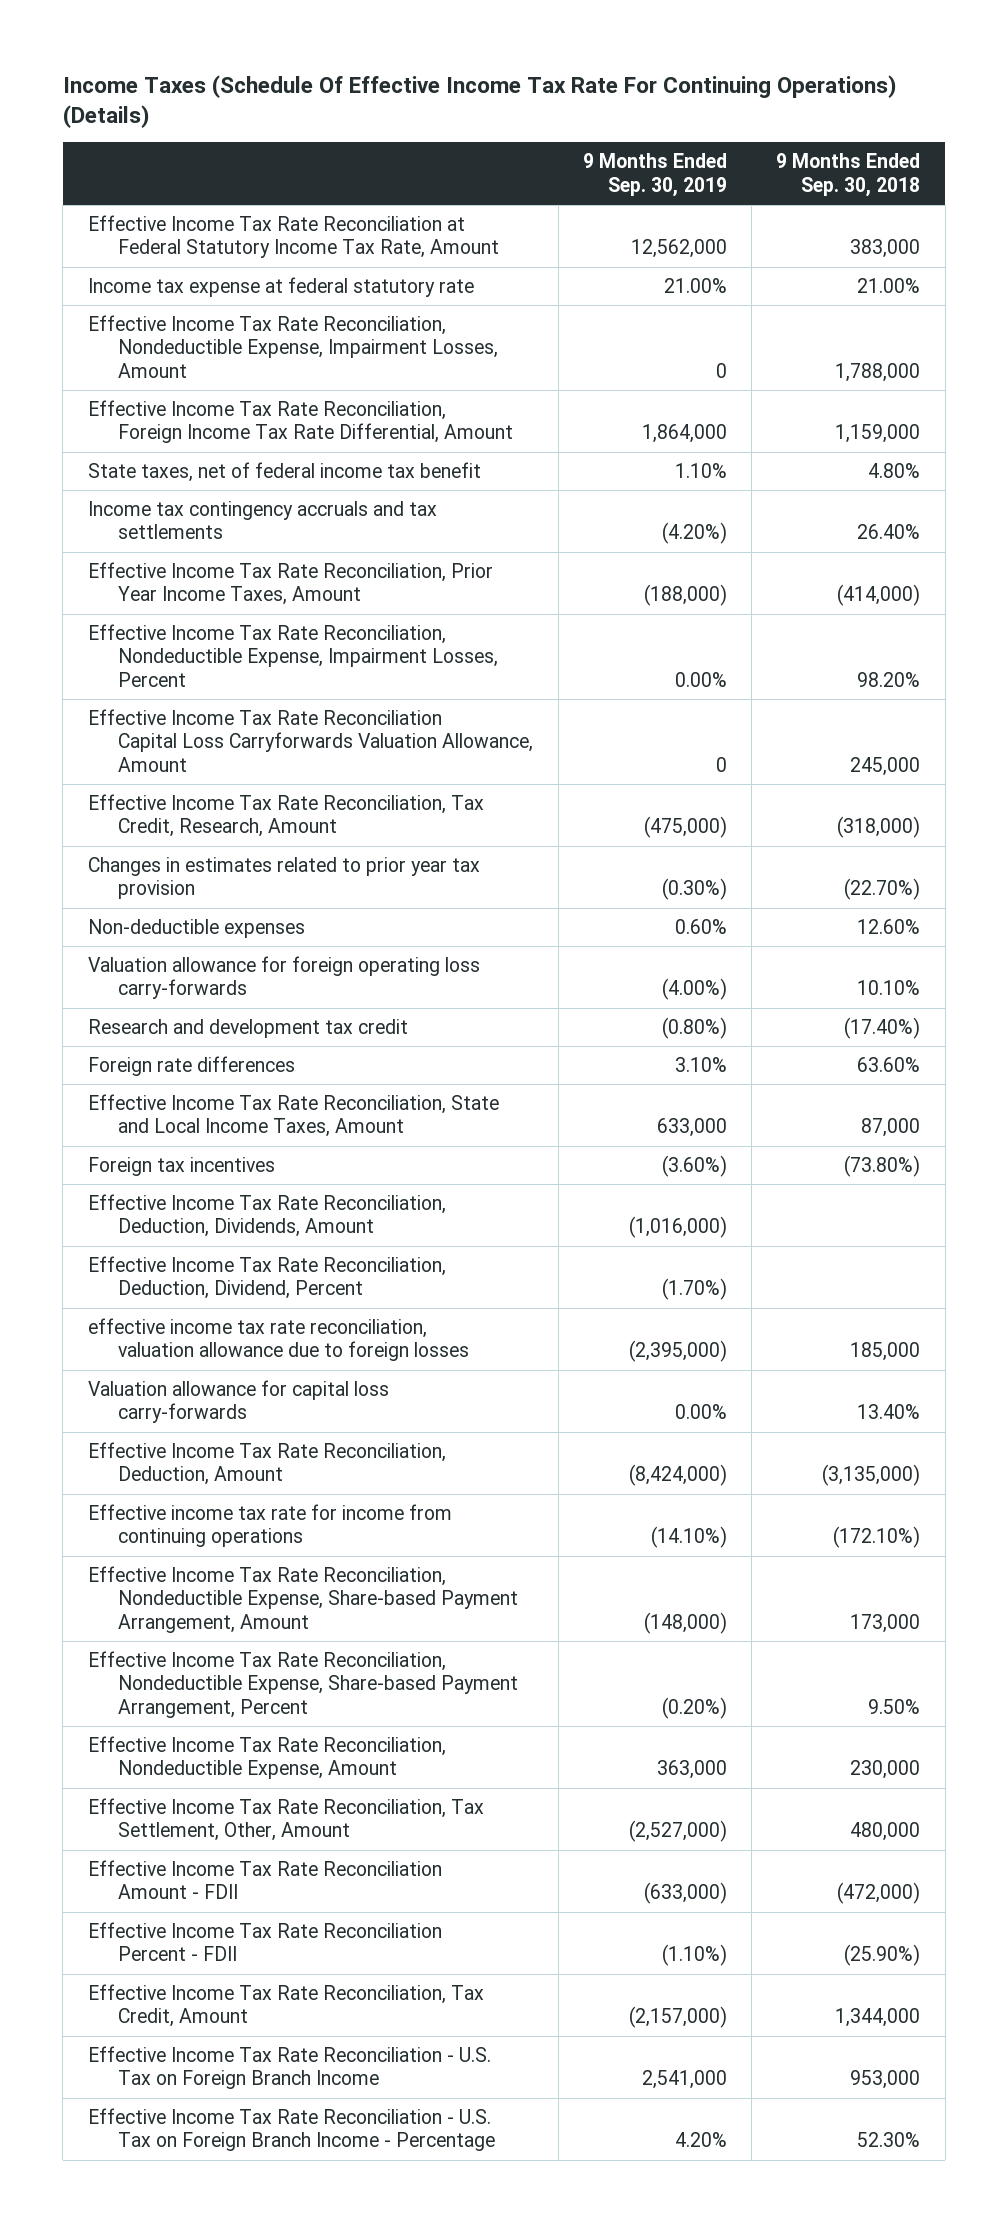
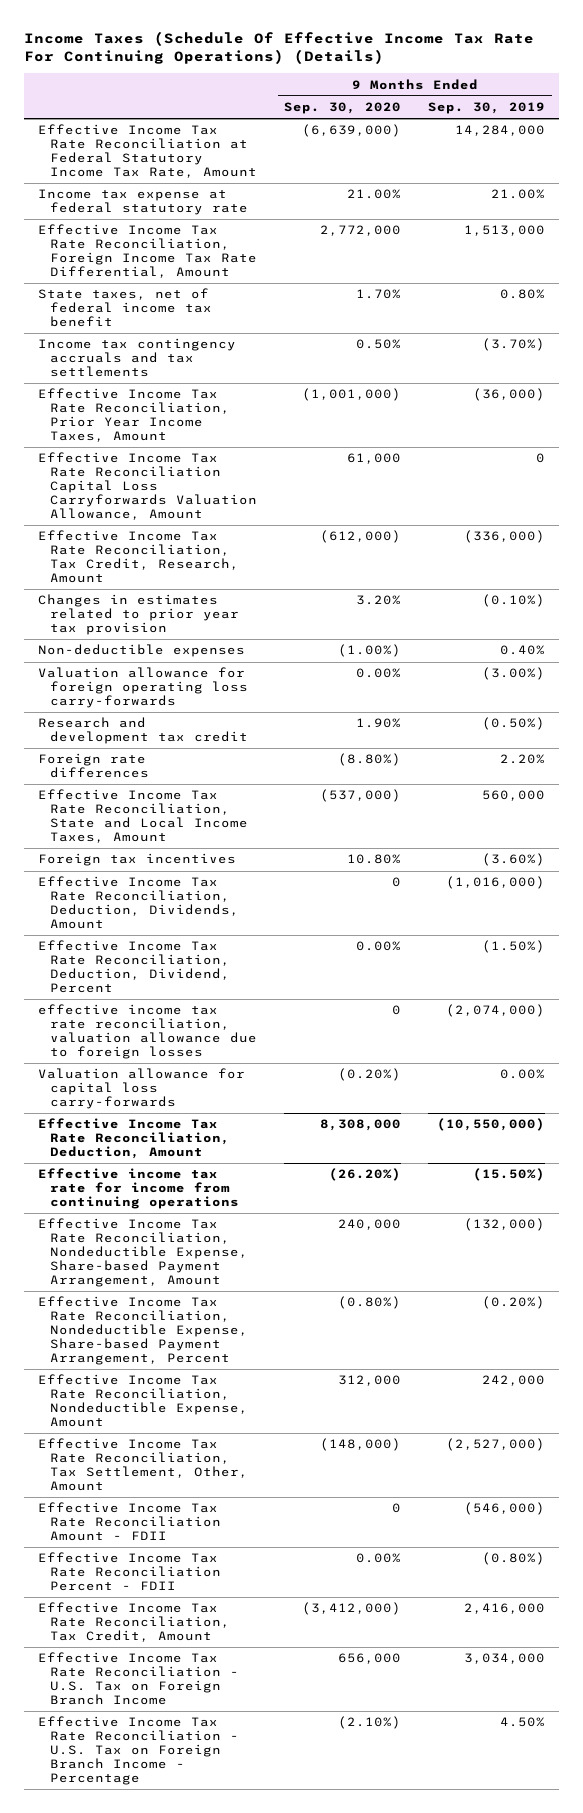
[776,153,921,197] 9 Months Ended Sep. 30, 2018 -> none
none -> [284,102,402,115] Sep. 30, 2020
[630,239,727,259] 12,562,000 -> [455,125,546,137] 14,284,000
[87,314,499,378] Effective Income Tax Rate Reconciliation, Nondeductible Expense, Impairment Losses, Amount -> none
[87,623,499,687] Effective Income Tax Rate Reconciliation, Nondeductible Expense, Impairment Losses, Percent -> none
[641,424,727,444] 1,864,000 -> [464,225,546,237] 1,513,000
[674,462,727,478] 1.10% -> [500,289,546,300] 0.80%
[661,522,727,545] (4.20%) -> [482,338,546,352] (3.70%)
[643,584,727,607] (188,000) -> [473,388,546,402] (36,000)
[643,816,727,839] (475,000) -> [464,530,546,544] (336,000)
[661,878,727,901] (0.30%) -> [482,594,546,608] (0.10%)
[674,918,727,934] 0.60% -> [500,645,546,656] 0.40%
[661,978,727,1001] (4.00%) -> [482,667,546,681] (3.00%)
[661,1016,727,1039] (0.80%) -> [482,717,546,731] (0.50%)
[674,1056,727,1072] 3.10% -> [500,754,546,765] 2.20%
[656,1118,727,1138] 633,000 -> [482,790,546,802] 560,000
[661,1278,727,1301] (1.70%) -> [482,940,546,954] (1.50%)
[628,1340,727,1363] (2,395,000) -> [446,1004,546,1018] (2,074,000)
[628,1464,727,1487] (8,424,000) -> [437,1118,546,1132] (10,550,000)
[650,1526,727,1549] (14.10%) -> [473,1168,546,1182] (15.50%)
[643,1611,727,1634] (148,000) -> [464,1218,546,1232] (132,000)
[656,1760,727,1780] 363,000 -> [482,1375,546,1387] 242,000
[643,1882,727,1905] (633,000) -> [464,1502,546,1516] (546,000)
[661,1944,727,1967] (1.10%) -> [482,1552,546,1566] (0.80%)
[628,2006,727,2029] (2,157,000) -> [464,1603,546,1615] 2,416,000
[641,2070,727,2090] 2,541,000 -> [464,1653,546,1665] 3,034,000
[674,2132,727,2148] 4.20% -> [500,1717,546,1728] 4.50%

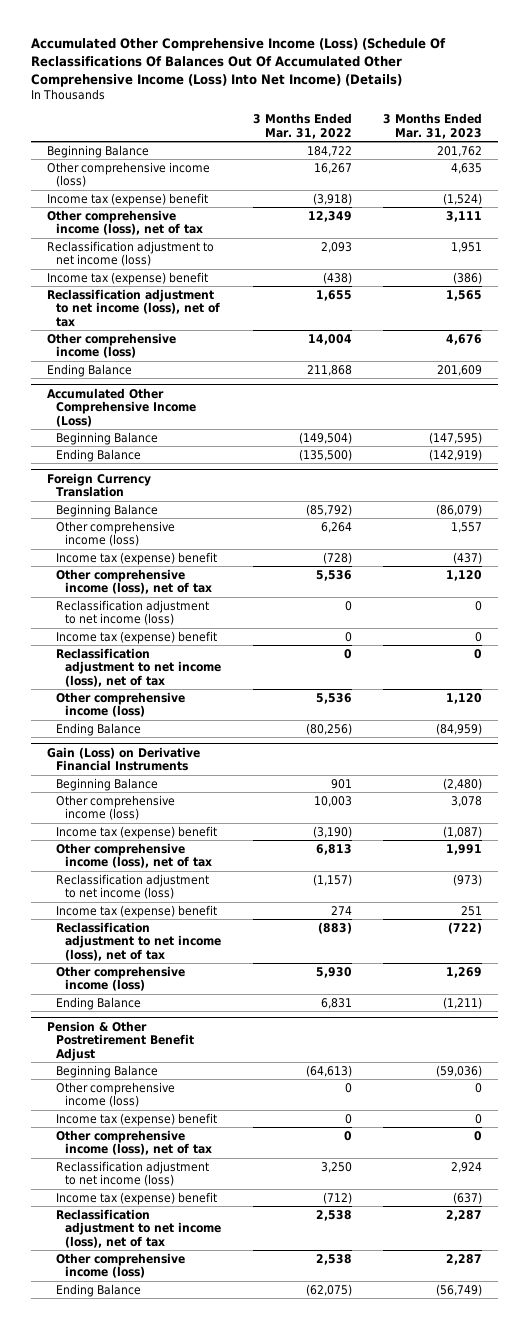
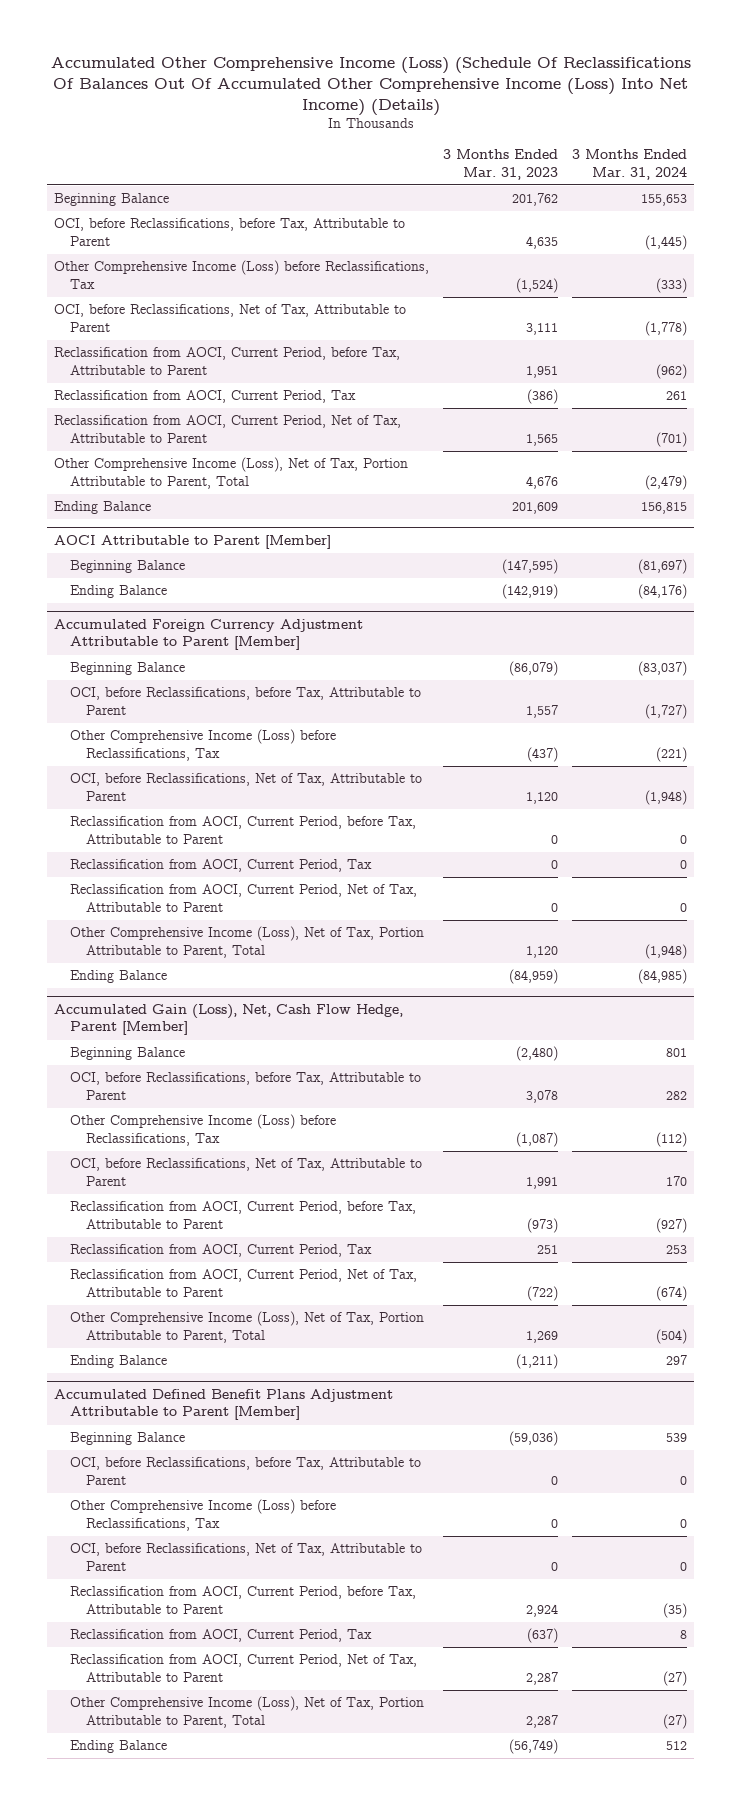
[252,113,352,139] 3 Months Ended Mar. 31, 2022 -> none
none -> [572,149,688,180] 3 Months Ended Mar. 31, 2024
[46,161,210,188] Other comprehensive income (loss) -> [53,218,405,246] OCI, before Reclassifications, before Tax, Attributable to Parent
[46,192,208,206] Income tax (expense) benefit -> [53,260,429,289] Other Comprehensive Income (Loss) before Reclassifications, Tax
[46,209,203,236] Other comprehensive income (loss), net of tax -> [53,304,406,332] OCI, before Reclassifications, Net of Tax, Attributable to Parent
[46,240,214,267] Reclassification adjustment to net income (loss) -> [53,347,400,375] Reclassification from AOCI, Current Period, before Tax, Attributable to Parent
[46,271,208,285] Income tax (expense) benefit -> [53,390,356,404] Reclassification from AOCI, Current Period, Tax
[46,288,220,328] Reclassification adjustment to net income (loss), net of tax -> [53,415,401,443] Reclassification from AOCI, Current Period, Net of Tax, Attributable to Parent
[46,332,176,359] Other comprehensive income (loss) -> [53,457,408,489] Other Comprehensive Income (Loss), Net of Tax, Portion Attributable to Parent, Total
[46,387,196,427] Accumulated Other Comprehensive Income (Loss) -> [53,535,331,550] AOCI Attributable to Parent [Member]
[46,472,151,498] Foreign Currency Translation -> [53,619,363,651] Accumulated Foreign Currency Adjustment Attributable to Parent [Member]
[55,520,175,547] Other comprehensive income (loss) -> [70,687,422,715] OCI, before Reclassifications, before Tax, Attributable to Parent
[55,551,217,565] Income tax (expense) benefit -> [70,729,337,761] Other Comprehensive Income (Loss) before Reclassifications, Tax
[55,568,213,595] Other comprehensive income (loss), net of tax -> [70,773,423,801] OCI, before Reclassifications, Net of Tax, Attributable to Parent
[55,599,209,626] Reclassification adjustment to net income (loss) -> [70,816,417,844] Reclassification from AOCI, Current Period, before Tax, Attributable to Parent
[55,630,217,644] Income tax (expense) benefit -> [70,859,373,873] Reclassification from AOCI, Current Period, Tax
[55,647,222,688] Reclassification adjustment to net income (loss), net of tax -> [70,884,418,912] Reclassification from AOCI, Current Period, Net of Tax, Attributable to Parent
[55,691,185,718] Other comprehensive income (loss) -> [70,926,425,958] Other Comprehensive Income (Loss), Net of Tax, Portion Attributable to Parent, Total
[46,746,200,772] Gain (Loss) on Derivative Financial Instruments -> [53,1004,403,1036] Accumulated Gain (Loss), Net, Cash Flow Hedge, Parent [Member]
[55,794,175,821] Other comprehensive income (loss) -> [70,1072,422,1100] OCI, before Reclassifications, before Tax, Attributable to Parent
[55,825,217,839] Income tax (expense) benefit -> [70,1114,337,1146] Other Comprehensive Income (Loss) before Reclassifications, Tax
[55,842,213,869] Other comprehensive income (loss), net of tax -> [70,1158,423,1186] OCI, before Reclassifications, Net of Tax, Attributable to Parent
[55,873,209,900] Reclassification adjustment to net income (loss) -> [70,1201,417,1229] Reclassification from AOCI, Current Period, before Tax, Attributable to Parent
[55,904,217,918] Income tax (expense) benefit -> [70,1244,373,1258] Reclassification from AOCI, Current Period, Tax
[55,921,222,962] Reclassification adjustment to net income (loss), net of tax -> [70,1269,418,1297] Reclassification from AOCI, Current Period, Net of Tax, Attributable to Parent
[55,965,185,992] Other comprehensive income (loss) -> [70,1311,425,1343] Other Comprehensive Income (Loss), Net of Tax, Portion Attributable to Parent, Total
[46,1020,194,1061] Pension & Other Postretirement Benefit Adjust -> [53,1389,393,1421] Accumulated Defined Benefit Plans Adjustment Attributable to Parent [Member]
[55,1081,175,1108] Other comprehensive income (loss) -> [70,1457,422,1485] OCI, before Reclassifications, before Tax, Attributable to Parent
[55,1112,217,1126] Income tax (expense) benefit -> [70,1499,337,1531] Other Comprehensive Income (Loss) before Reclassifications, Tax
[55,1129,213,1156] Other comprehensive income (loss), net of tax -> [70,1543,423,1571] OCI, before Reclassifications, Net of Tax, Attributable to Parent
[55,1160,209,1187] Reclassification adjustment to net income (loss) -> [70,1586,417,1614] Reclassification from AOCI, Current Period, before Tax, Attributable to Parent
[55,1191,217,1205] Income tax (expense) benefit -> [70,1629,373,1643] Reclassification from AOCI, Current Period, Tax
[55,1208,222,1249] Reclassification adjustment to net income (loss), net of tax -> [70,1654,418,1682] Reclassification from AOCI, Current Period, Net of Tax, Attributable to Parent
[55,1252,185,1279] Other comprehensive income (loss) -> [70,1696,425,1728] Other Comprehensive Income (Loss), Net of Tax, Portion Attributable to Parent, Total

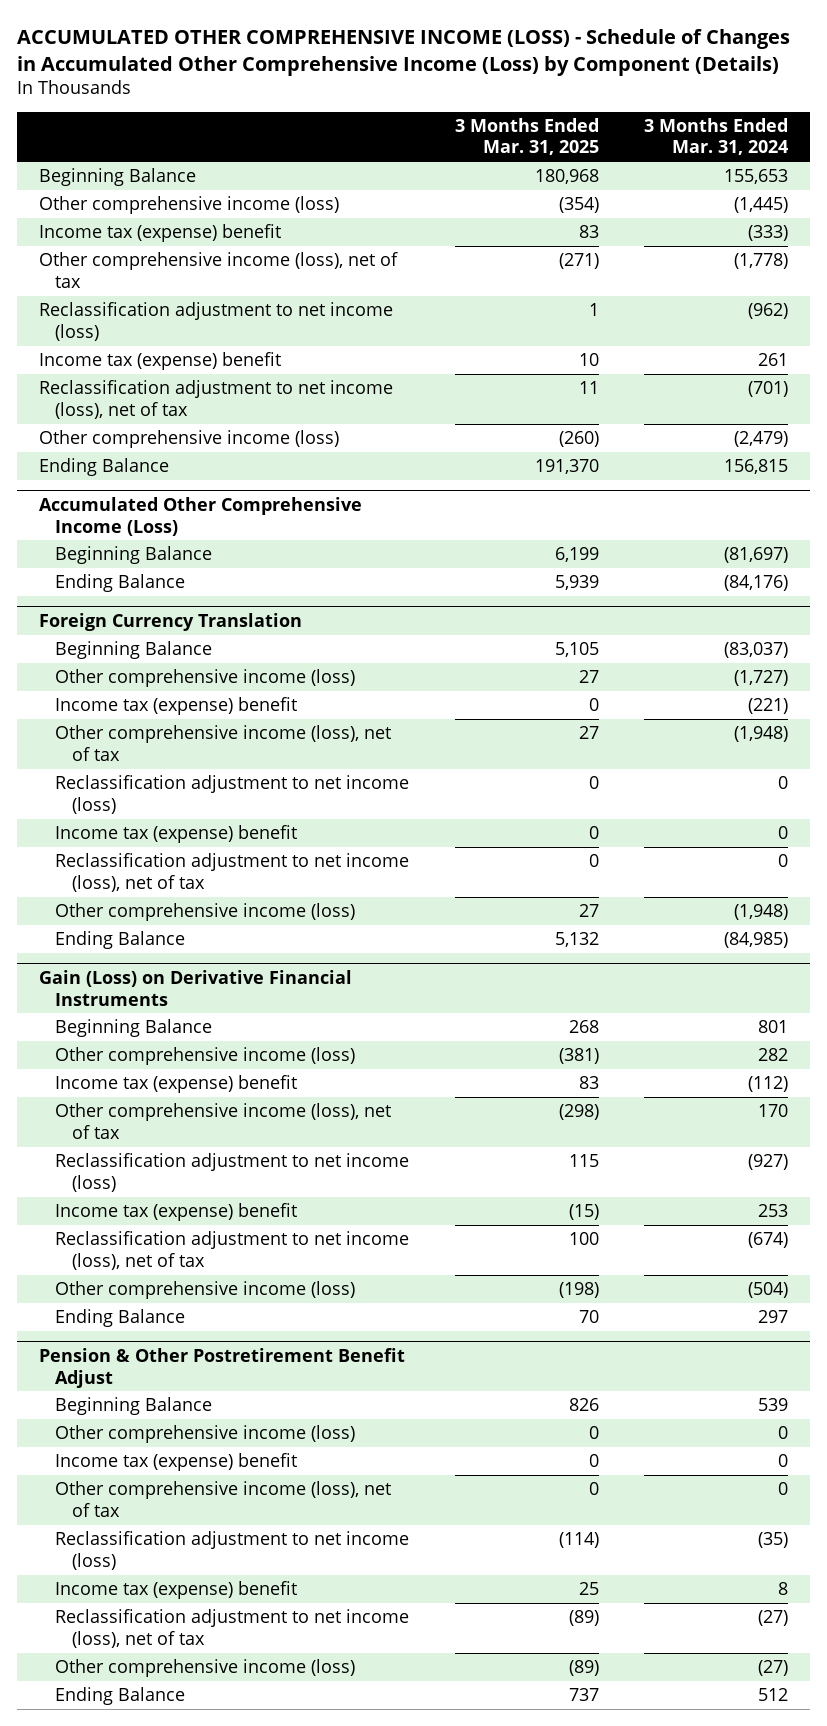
[50,56,691,116] Accumulated Other Comprehensive Income (Loss) (Schedule Of Reclassifications Of Balances Out Of Accumulated Other Comprehensive Income (Loss) Into Net Income) (Details) -> [16,28,790,76] ACCUMULATED OTHER COMPREHENSIVE INCOME (LOSS) - Schedule of Changes in Accumulated Other Comprehensive Income (Loss) by Component (Details)
[443,149,559,180] 3 Months Ended Mar. 31, 2023 -> none
none -> [454,117,599,156] 3 Months Ended Mar. 31, 2025
[53,218,405,246] OCI, before Reclassifications, before Tax, Attributable to Parent -> [39,196,340,215] Other comprehensive income (loss)
[53,260,429,289] Other Comprehensive Income (Loss) before Reclassifications, Tax -> [39,224,282,243] Income tax (expense) benefit
[53,304,406,332] OCI, before Reclassifications, Net of Tax, Attributable to Parent -> [39,252,399,288] Other comprehensive income (loss), net of tax
[53,347,400,375] Reclassification from AOCI, Current Period, before Tax, Attributable to Parent -> [39,302,394,341] Reclassification adjustment to net income (loss)
[53,390,356,404] Reclassification from AOCI, Current Period, Tax -> [39,352,282,371] Income tax (expense) benefit
[53,415,401,443] Reclassification from AOCI, Current Period, Net of Tax, Attributable to Parent -> [39,380,394,419] Reclassification adjustment to net income (loss), net of tax
[53,457,408,489] Other Comprehensive Income (Loss), Net of Tax, Portion Attributable to Parent, Total -> [39,430,340,449] Other comprehensive income (loss)
[53,535,331,550] AOCI Attributable to Parent [Member] -> [39,496,363,536] Accumulated Other Comprehensive Income (Loss)
[53,619,363,651] Accumulated Foreign Currency Adjustment Attributable to Parent [Member] -> [39,612,303,631] Foreign Currency Translation
[70,687,422,715] OCI, before Reclassifications, before Tax, Attributable to Parent -> [55,669,356,688] Other comprehensive income (loss)
[70,729,337,761] Other Comprehensive Income (Loss) before Reclassifications, Tax -> [55,697,298,716] Income tax (expense) benefit
[70,773,423,801] OCI, before Reclassifications, Net of Tax, Attributable to Parent -> [55,725,392,761] Other comprehensive income (loss), net of tax
[70,816,417,844] Reclassification from AOCI, Current Period, before Tax, Attributable to Parent -> [55,775,410,814] Reclassification adjustment to net income (loss)
[70,859,373,873] Reclassification from AOCI, Current Period, Tax -> [55,825,298,844] Income tax (expense) benefit
[70,884,418,912] Reclassification from AOCI, Current Period, Net of Tax, Attributable to Parent -> [55,853,410,892] Reclassification adjustment to net income (loss), net of tax
[70,926,425,958] Other Comprehensive Income (Loss), Net of Tax, Portion Attributable to Parent, Total -> [55,903,356,922] Other comprehensive income (loss)
[53,1004,403,1036] Accumulated Gain (Loss), Net, Cash Flow Hedge, Parent [Member] -> [39,969,353,1006] Gain (Loss) on Derivative Financial Instruments
[70,1072,422,1100] OCI, before Reclassifications, before Tax, Attributable to Parent -> [55,1047,356,1066] Other comprehensive income (loss)
[70,1114,337,1146] Other Comprehensive Income (Loss) before Reclassifications, Tax -> [55,1075,298,1094] Income tax (expense) benefit
[70,1158,423,1186] OCI, before Reclassifications, Net of Tax, Attributable to Parent -> [55,1103,392,1139] Other comprehensive income (loss), net of tax
[70,1201,417,1229] Reclassification from AOCI, Current Period, before Tax, Attributable to Parent -> [55,1153,410,1192] Reclassification adjustment to net income (loss)
[70,1244,373,1258] Reclassification from AOCI, Current Period, Tax -> [55,1203,298,1222] Income tax (expense) benefit
[70,1269,418,1297] Reclassification from AOCI, Current Period, Net of Tax, Attributable to Parent -> [55,1231,410,1270] Reclassification adjustment to net income (loss), net of tax
[70,1311,425,1343] Other Comprehensive Income (Loss), Net of Tax, Portion Attributable to Parent, Total -> [55,1281,356,1300] Other comprehensive income (loss)
[53,1389,393,1421] Accumulated Defined Benefit Plans Adjustment Attributable to Parent [Member] -> [39,1347,406,1388] Pension & Other Postretirement Benefit Adjust
[70,1457,422,1485] OCI, before Reclassifications, before Tax, Attributable to Parent -> [55,1425,356,1444] Other comprehensive income (loss)
[70,1499,337,1531] Other Comprehensive Income (Loss) before Reclassifications, Tax -> [55,1453,298,1472] Income tax (expense) benefit
[70,1543,423,1571] OCI, before Reclassifications, Net of Tax, Attributable to Parent -> [55,1481,392,1517] Other comprehensive income (loss), net of tax
[70,1586,417,1614] Reclassification from AOCI, Current Period, before Tax, Attributable to Parent -> [55,1531,410,1570] Reclassification adjustment to net income (loss)
[70,1629,373,1643] Reclassification from AOCI, Current Period, Tax -> [55,1581,298,1600] Income tax (expense) benefit
[70,1654,418,1682] Reclassification from AOCI, Current Period, Net of Tax, Attributable to Parent -> [55,1609,410,1648] Reclassification adjustment to net income (loss), net of tax
[70,1696,425,1728] Other Comprehensive Income (Loss), Net of Tax, Portion Attributable to Parent, Total -> [55,1659,356,1678] Other comprehensive income (loss)

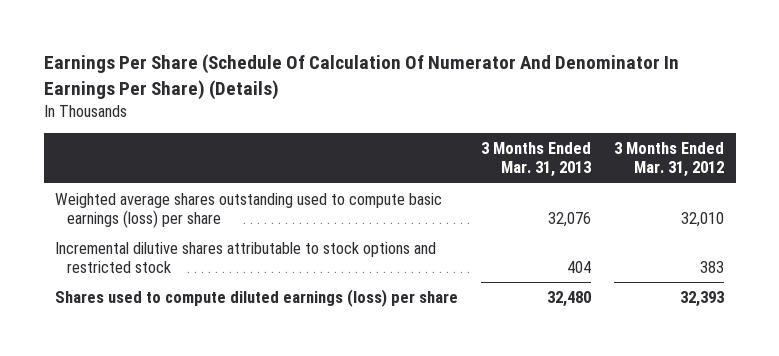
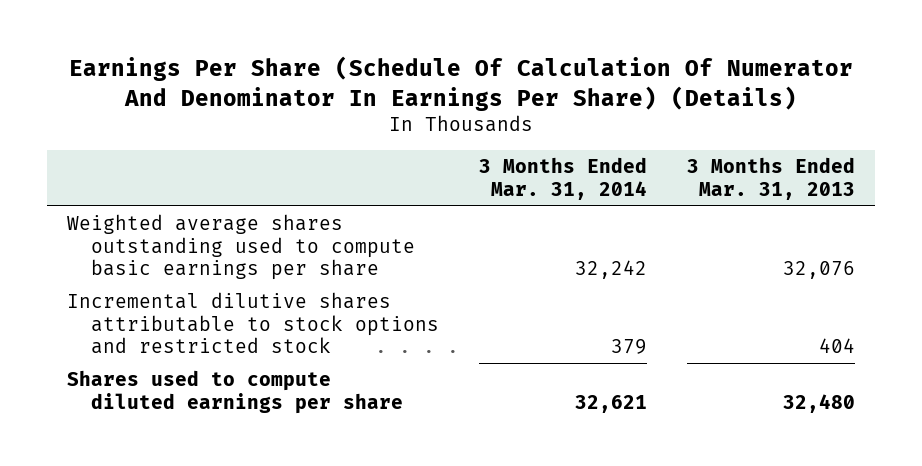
[614,142,725,178] 3 Months Ended Mar. 31, 2012 -> none
none -> [479,157,648,200] 3 Months Ended Mar. 31, 2014
[55,192,443,229] Weighted average shares outstanding used to compute basic earnings (loss) per share -> [66,214,416,280] Weighted average shares outstanding used to compute basic earnings per share
[55,288,459,307] Shares used to compute diluted earnings (loss) per share -> [66,370,404,414] Shares used to compute diluted earnings per share

